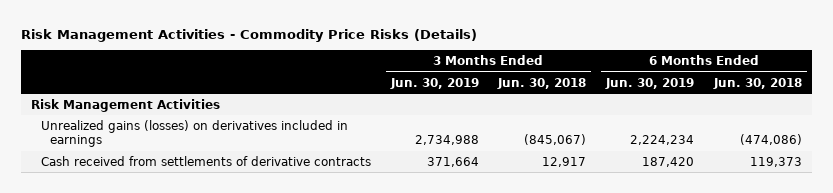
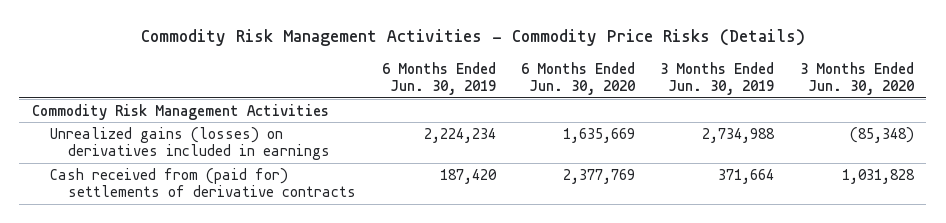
[21,29,478,43] Risk Management Activities - Commodity Price Risks (Details) -> [140,29,805,47] Commodity Risk Management Activities - Commodity Price Risks (Details)
[497,77,587,89] Jun. 30, 2018 -> none
[713,77,803,89] Jun. 30, 2018 -> none
none -> [521,61,636,96] 6 Months Ended Jun. 30, 2020
none -> [799,61,914,96] 3 Months Ended Jun. 30, 2020
[31,98,221,112] Risk Management Activities -> [31,103,329,120] Commodity Risk Management Activities
[40,155,371,166] Cash received from settlements of derivative contracts -> [50,167,357,198] Cash received from (paid for) settlements of derivative contracts

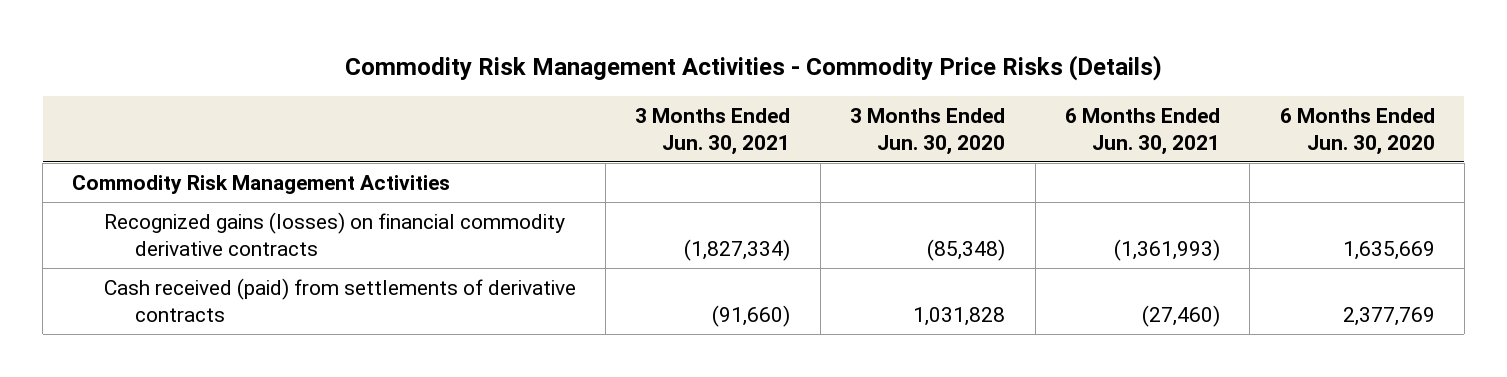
[381,61,496,96] 6 Months Ended Jun. 30, 2019 -> none
[660,61,775,96] 3 Months Ended Jun. 30, 2019 -> none
none -> [635,108,791,155] 3 Months Ended Jun. 30, 2021
none -> [1064,108,1220,155] 6 Months Ended Jun. 30, 2021
[50,126,331,161] Unrealized gains (losses) on derivatives included in earnings -> [103,212,565,256] Recognized gains (losses) on financial commodity derivative contracts
[50,167,357,198] Cash received from (paid for) settlements of derivative contracts -> [103,278,576,322] Cash received (paid) from settlements of derivative contracts

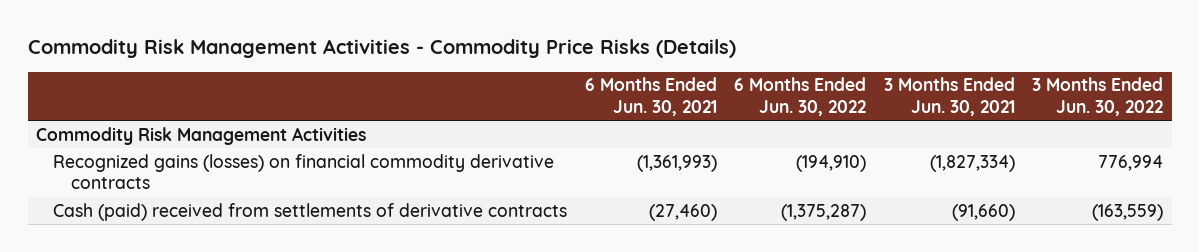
[850,108,1006,155] 3 Months Ended Jun. 30, 2020 -> none
[1279,108,1435,155] 6 Months Ended Jun. 30, 2020 -> none
none -> [734,77,867,116] 6 Months Ended Jun. 30, 2022
none -> [1032,77,1164,116] 3 Months Ended Jun. 30, 2022
[103,278,576,322] Cash received (paid) from settlements of derivative contracts -> [53,202,568,221] Cash (paid) received from settlements of derivative contracts

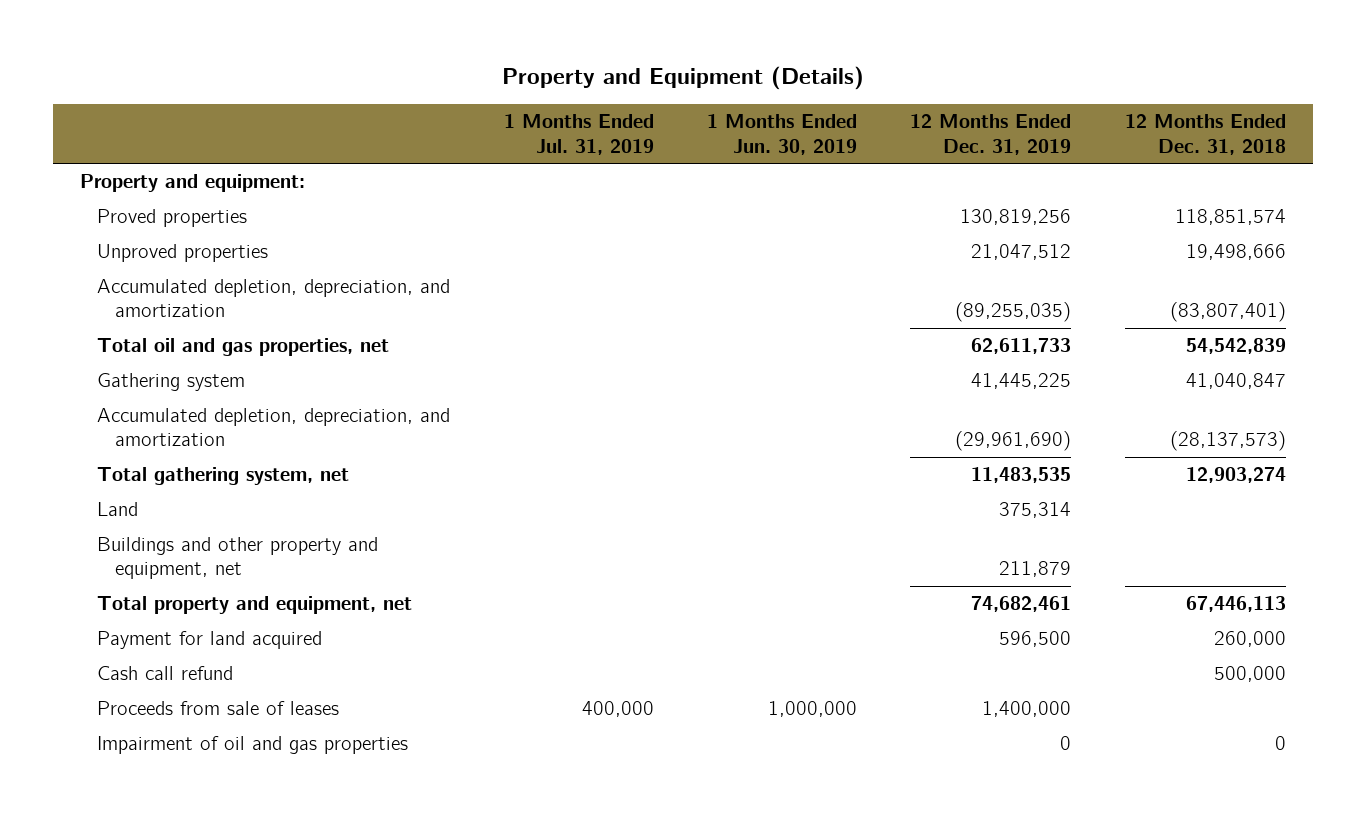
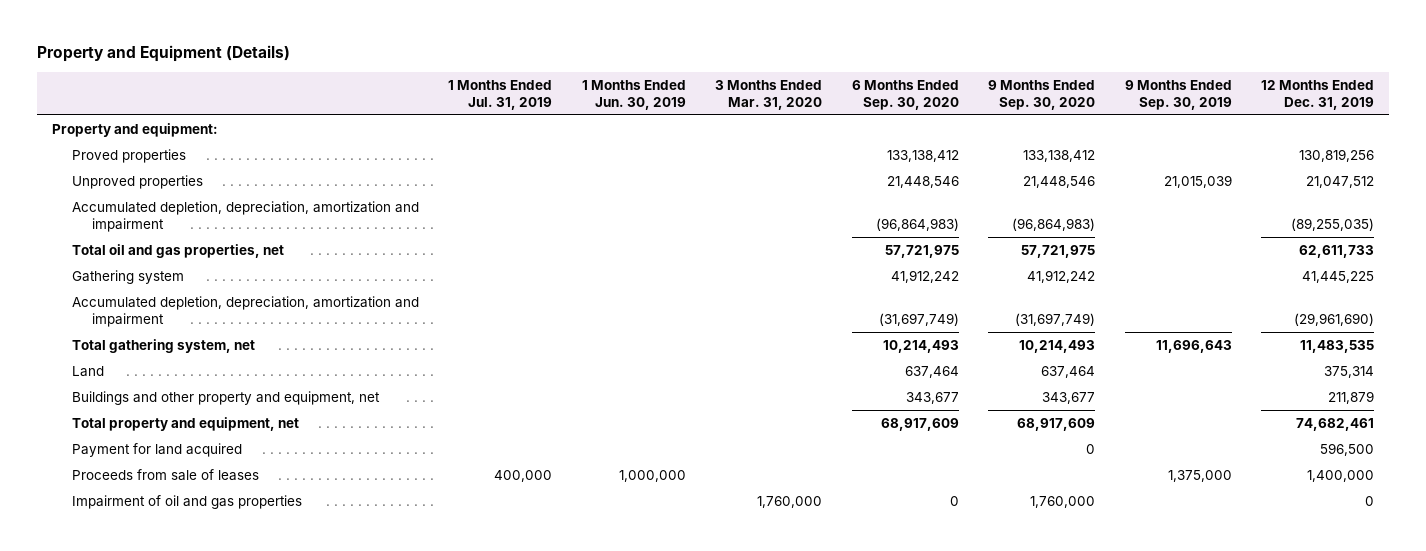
[1124,114,1286,155] 12 Months Ended Dec. 31, 2018 -> none
none -> [715,79,823,111] 3 Months Ended Mar. 31, 2020
none -> [851,79,959,111] 6 Months Ended Sep. 30, 2020
none -> [988,79,1096,111] 9 Months Ended Sep. 30, 2020
none -> [1124,79,1232,111] 9 Months Ended Sep. 30, 2019
[97,279,451,318] Accumulated depletion, depreciation, and amortization -> [71,200,419,233] Accumulated depletion, depreciation, amortization and impairment
[97,408,451,447] Accumulated depletion, depreciation, and amortization -> [71,295,419,328] Accumulated depletion, depreciation, amortization and impairment
[97,666,234,681] Cash call refund -> none

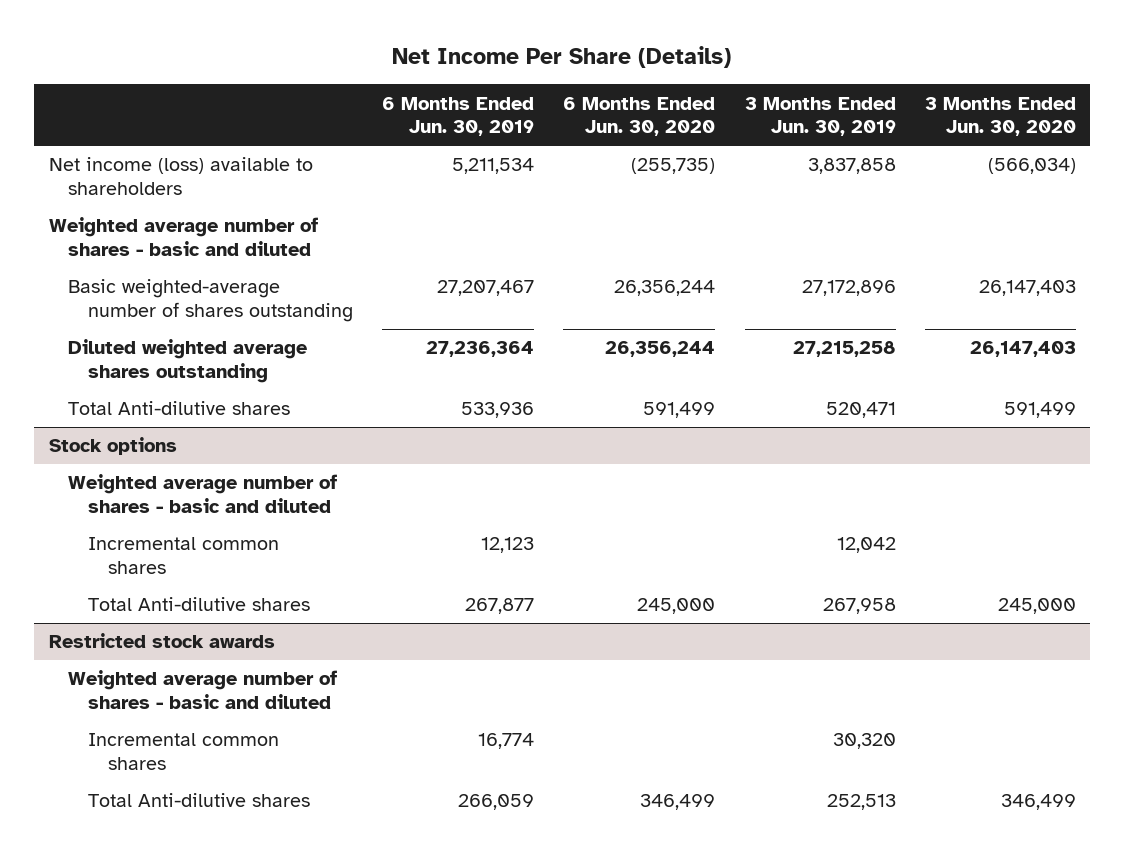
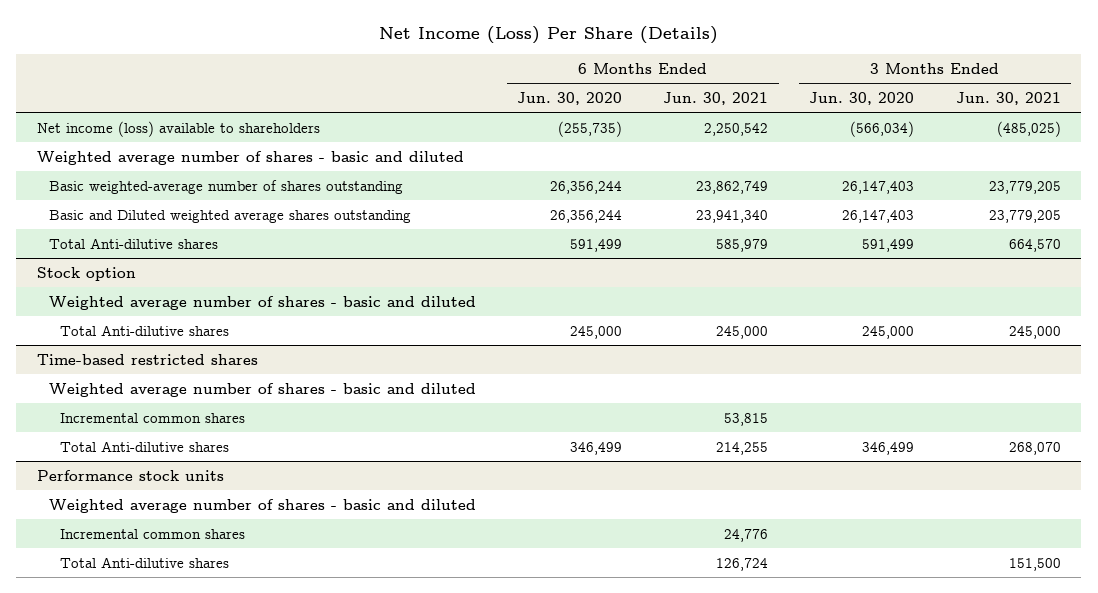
[392,46,732,69] Net Income Per Share (Details) -> [378,26,718,45] Net Income (Loss) Per Share (Details)
[382,96,535,137] 6 Months Ended Jun. 30, 2019 -> none
[744,96,896,137] 3 Months Ended Jun. 30, 2019 -> none
none -> [663,91,769,105] Jun. 30, 2021
none -> [955,91,1061,105] Jun. 30, 2021
[68,339,308,384] Diluted weighted average shares outstanding -> [48,209,411,223] Basic and Diluted weighted average shares outstanding
[48,437,177,456] Stock options -> [37,266,137,281] Stock option
[88,537,280,575] Incremental common shares -> none
[48,633,275,649] Restricted stock awards -> none
none -> [37,353,259,365] Time-based restricted shares
none -> [37,469,225,481] Performance stock units
none -> [48,498,476,513] Weighted average number of shares - basic and diluted
none -> [60,528,246,539] Incremental common shares
none -> [60,556,230,568] Total Anti-dilutive shares

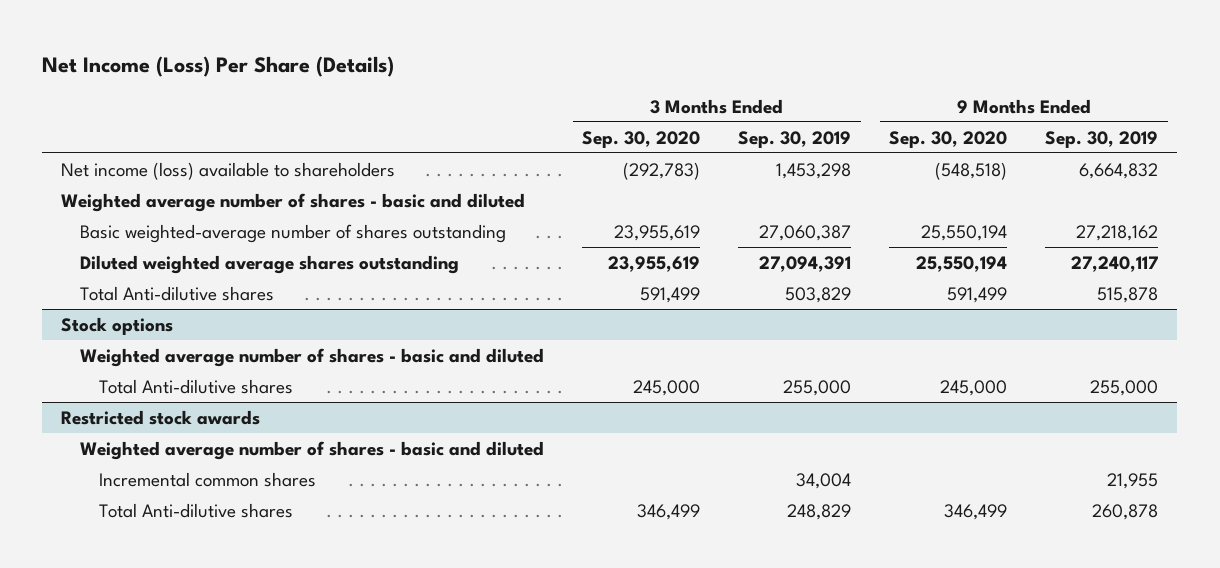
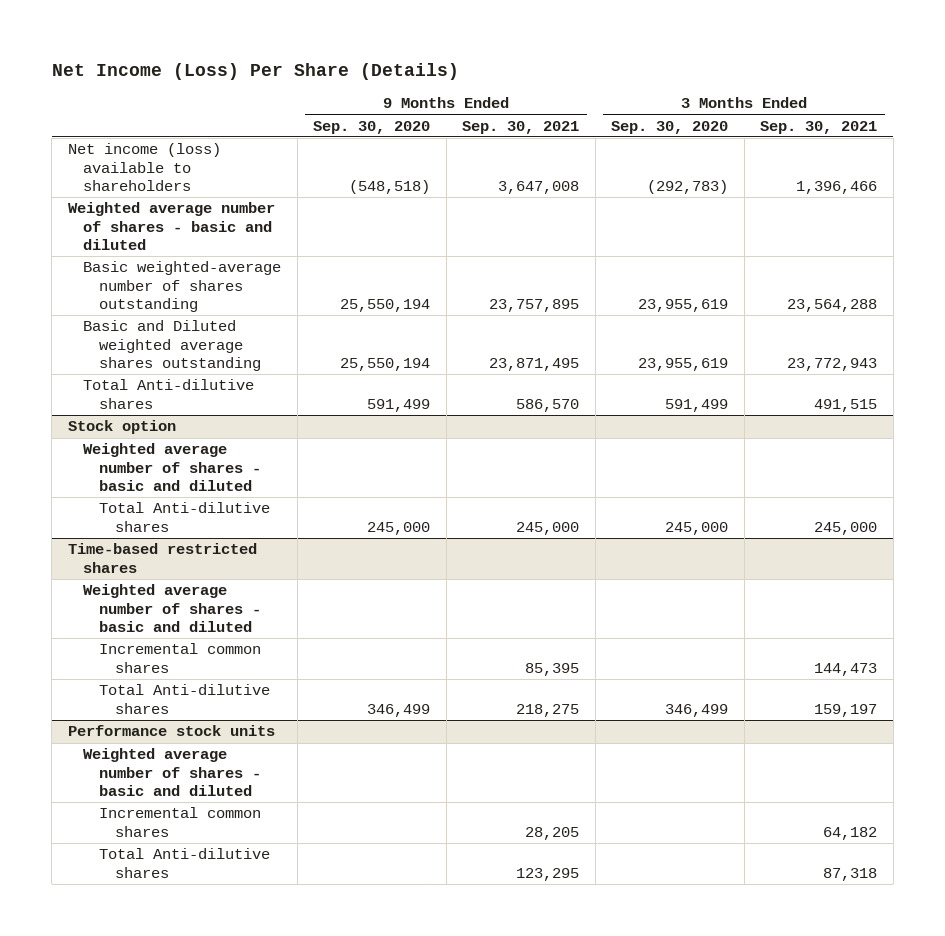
[738,130,852,148] Sep. 30, 2019 -> none
[1045,130,1159,148] Sep. 30, 2019 -> none
none -> [462,120,580,134] Sep. 30, 2021
none -> [760,120,878,134] Sep. 30, 2021
[80,254,460,274] Diluted weighted average shares outstanding -> [83,320,262,372] Basic and Diluted weighted average shares outstanding
[61,316,174,335] Stock options -> [67,420,176,435] Stock option
[61,409,261,425] Restricted stock awards -> none
none -> [67,543,257,573] Time-based restricted shares
none -> [67,725,275,737] Performance stock units
none -> [83,748,262,797] Weighted average number of shares - basic and diluted
none -> [99,807,262,837] Incremental common shares
none -> [99,848,271,878] Total Anti-dilutive shares

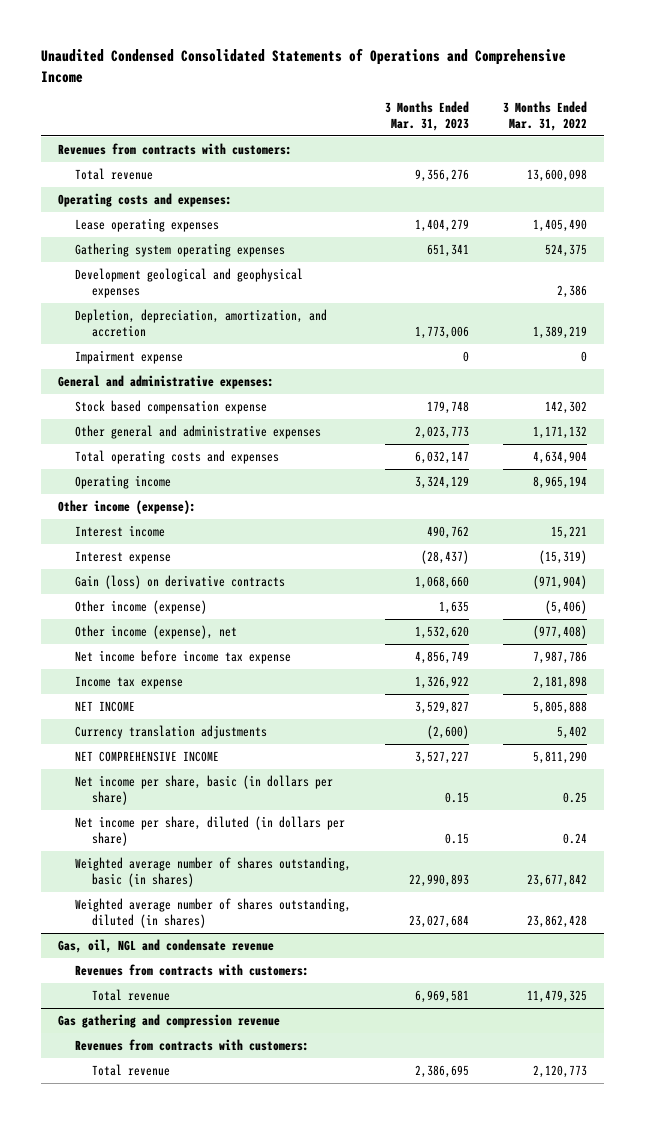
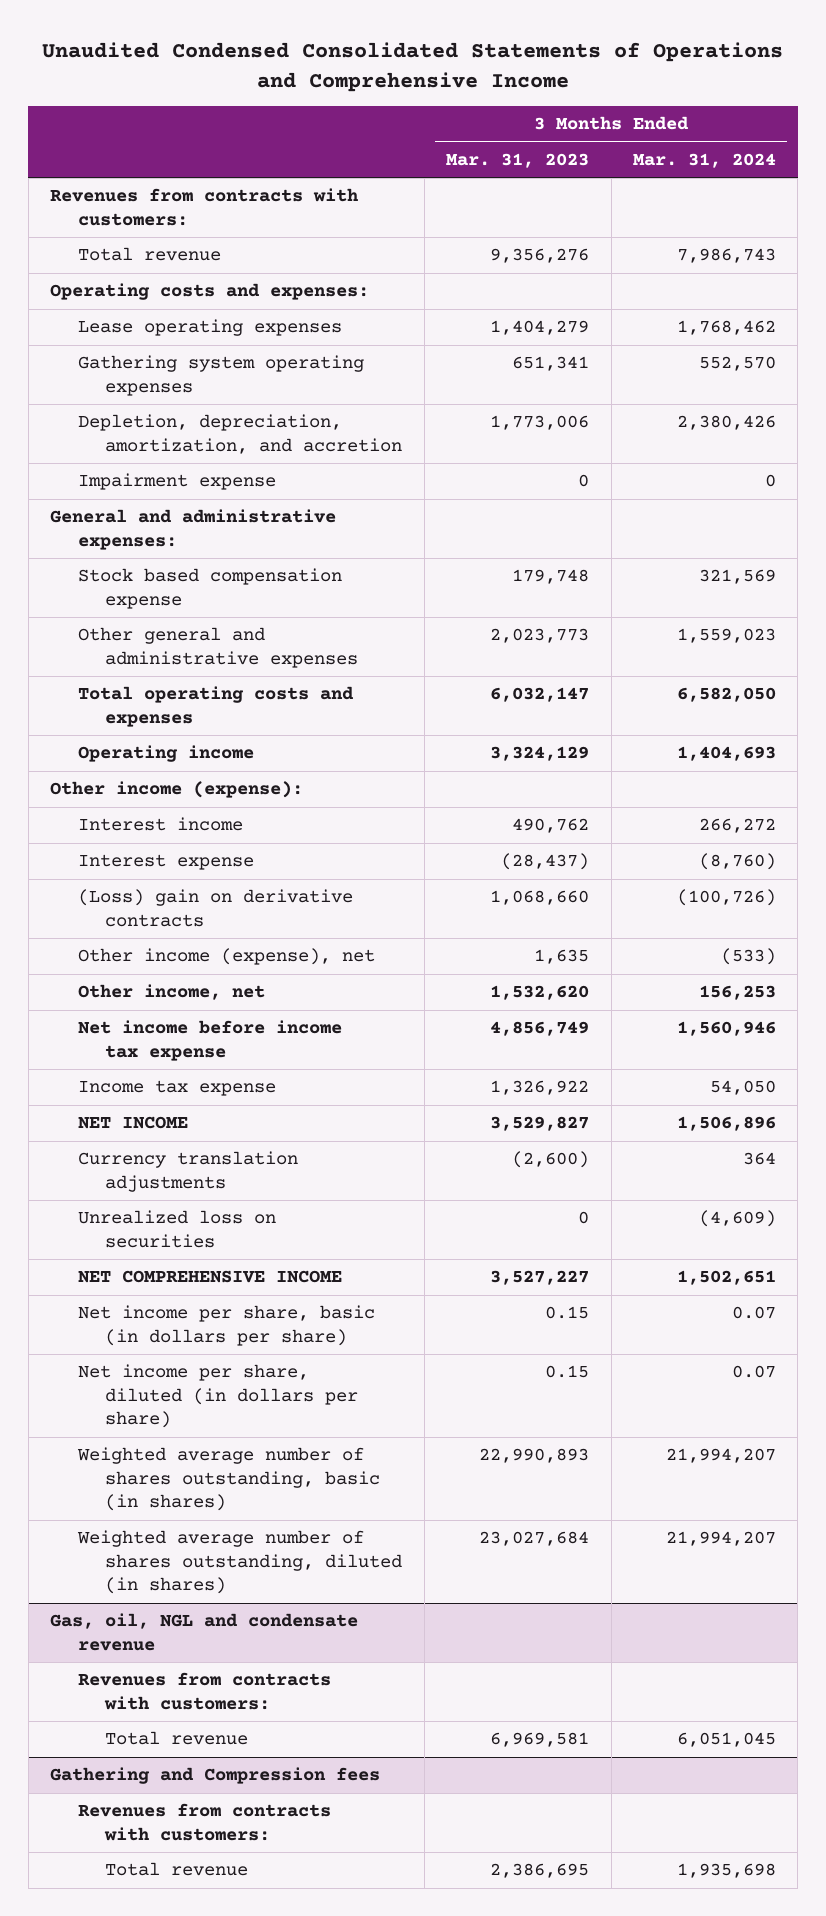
[503,100,588,131] 3 Months Ended Mar. 31, 2022 -> none
none -> [632,153,776,169] Mar. 31, 2024
[74,268,303,298] Development geological and geophysical expenses -> none
[74,575,285,590] Gain (loss) on derivative contracts -> [77,889,353,927] (Loss) gain on derivative contracts
[74,600,207,615] Other income (expense) -> [77,948,375,966] Other income (expense), net
[74,625,237,640] Other income (expense), net -> [77,984,265,1001] Other income, net
none -> [77,1210,276,1248] Unrealized loss on securities
[58,1014,281,1029] Gas gathering and compression revenue -> [49,1767,380,1785] Gathering and Compression fees

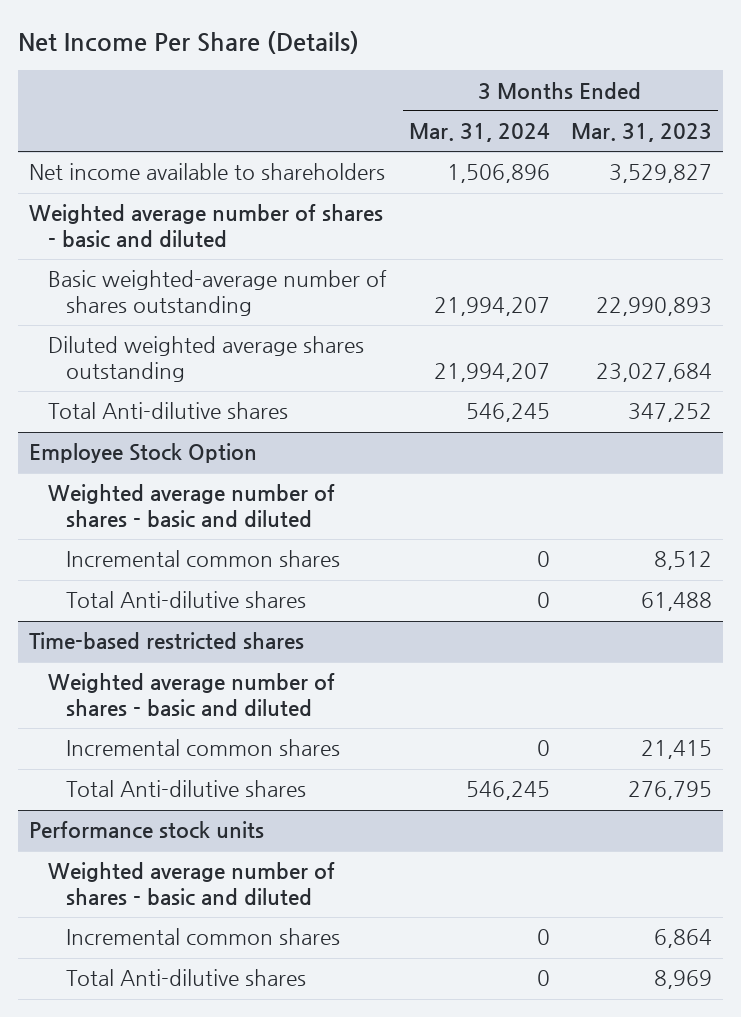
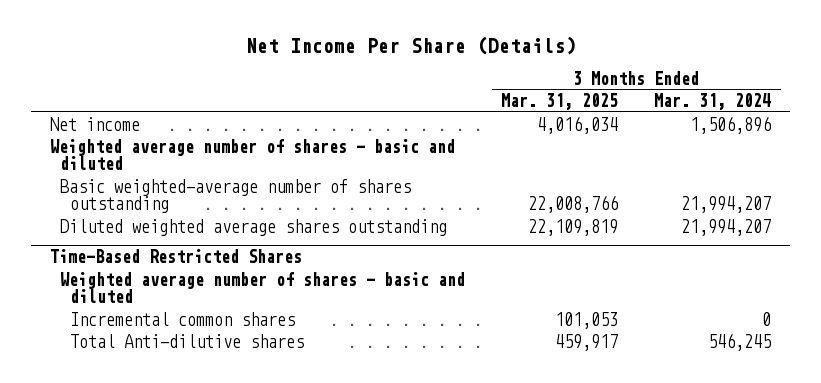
[571,123,713,143] Mar. 31, 2023 -> none
none -> [501,92,619,110] Mar. 31, 2025
[28,163,385,181] Net income available to shareholders -> [49,116,140,131] Net income
[47,402,288,420] Total Anti-dilutive shares -> none
[28,443,257,464] Employee Stock Option -> none
[47,484,335,528] Weighted average number of shares - basic and diluted -> none
[66,550,341,568] Incremental common shares -> none
[66,591,307,609] Total Anti-dilutive shares -> none
[28,632,304,651] Time-based restricted shares -> [49,249,302,264] Time-Based Restricted Shares
[28,821,264,840] Performance stock units -> none
[47,862,335,906] Weighted average number of shares - basic and diluted -> none
[66,928,341,946] Incremental common shares -> none
[66,969,307,987] Total Anti-dilutive shares -> none

